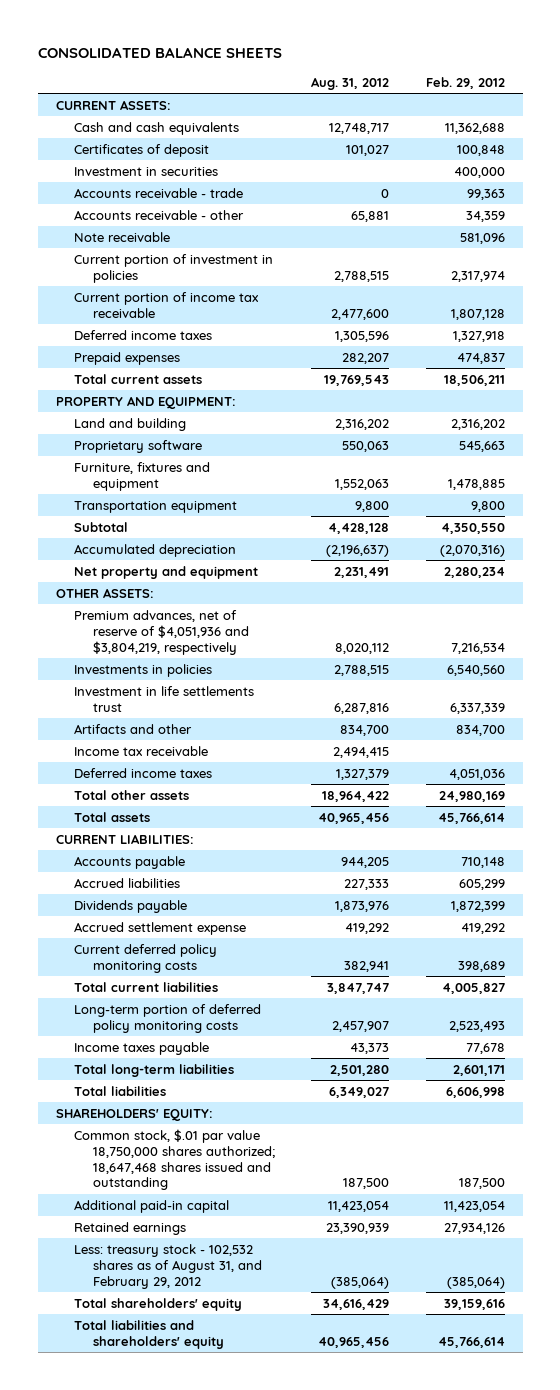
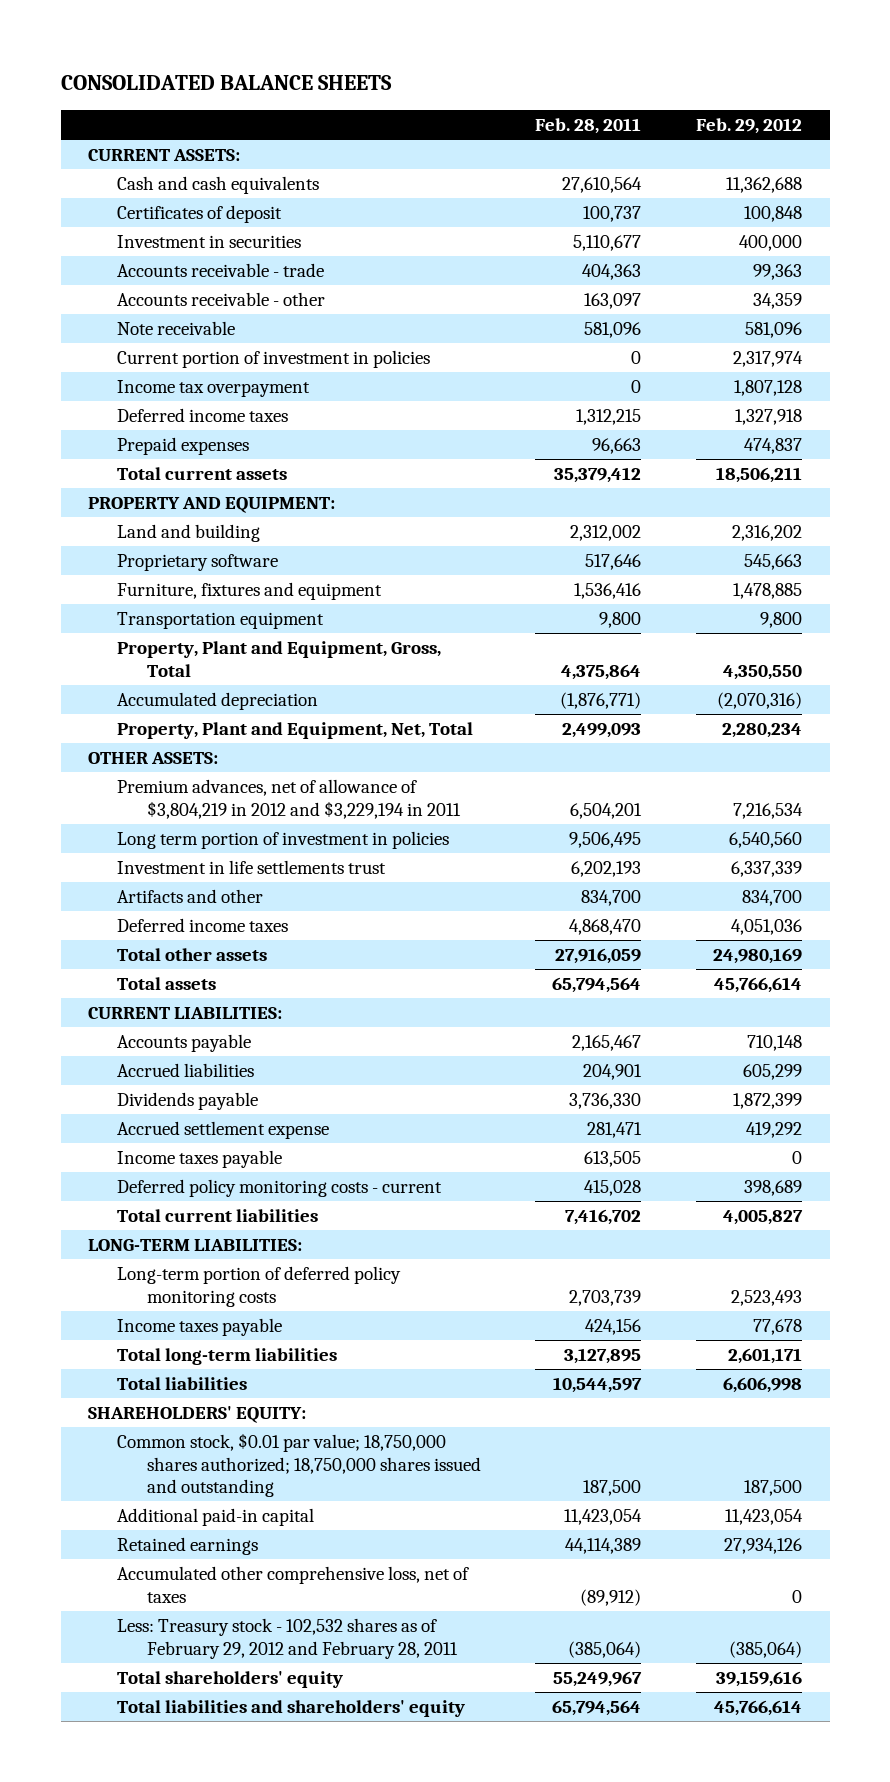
[311,76,390,90] Aug. 31, 2012 -> none
none -> [535,117,642,134] Feb. 28, 2011
[74,291,260,318] Current portion of income tax receivable -> [117,380,311,398] Income tax overpayment
[74,521,129,532] Subtotal -> [117,641,442,677] Property, Plant and Equipment, Gross, Total
[74,565,259,579] Net property and equipment -> [117,722,474,740] Property, Plant and Equipment, Net, Total
[74,609,250,655] Premium advances, net of reserve of $4,051,936 and $3,804,219, respectively -> [117,779,461,819] Premium advances, net of allowance of $3,804,219 in 2012 and $3,229,194 in 2011
[74,663,213,677] Investments in policies -> [117,831,450,850] Long term portion of investment in policies
[74,745,209,756] Income tax receivable -> none
none -> [117,1150,283,1169] Income taxes payable
[74,943,218,973] Current deferred policy monitoring costs -> [117,1179,443,1198] Deferred policy monitoring costs - current
none -> [88,1239,303,1252] LONG-TERM LIABILITIES:
[74,1128,276,1191] Common stock, $.01 par value 18,750,000 shares authorized; 18,647,468 shares issued and outstanding -> [117,1433,481,1497] Common stock, $0.01 par value; 18,750,000 shares authorized; 18,750,000 shares issued and outstanding
none -> [117,1566,470,1603] Accumulated other comprehensive loss, net of taxes
[74,1243,263,1289] Less: treasury stock - 102,532 shares as of August 31, and February 29, 2012 -> [117,1618,458,1659] Less: Treasury stock - 102,532 shares as of February 29, 2012 and February 28, 2011

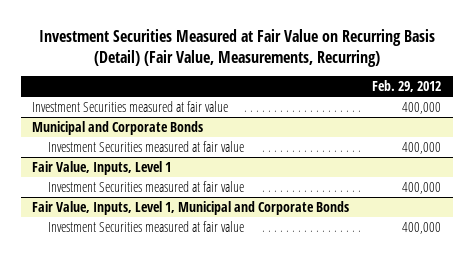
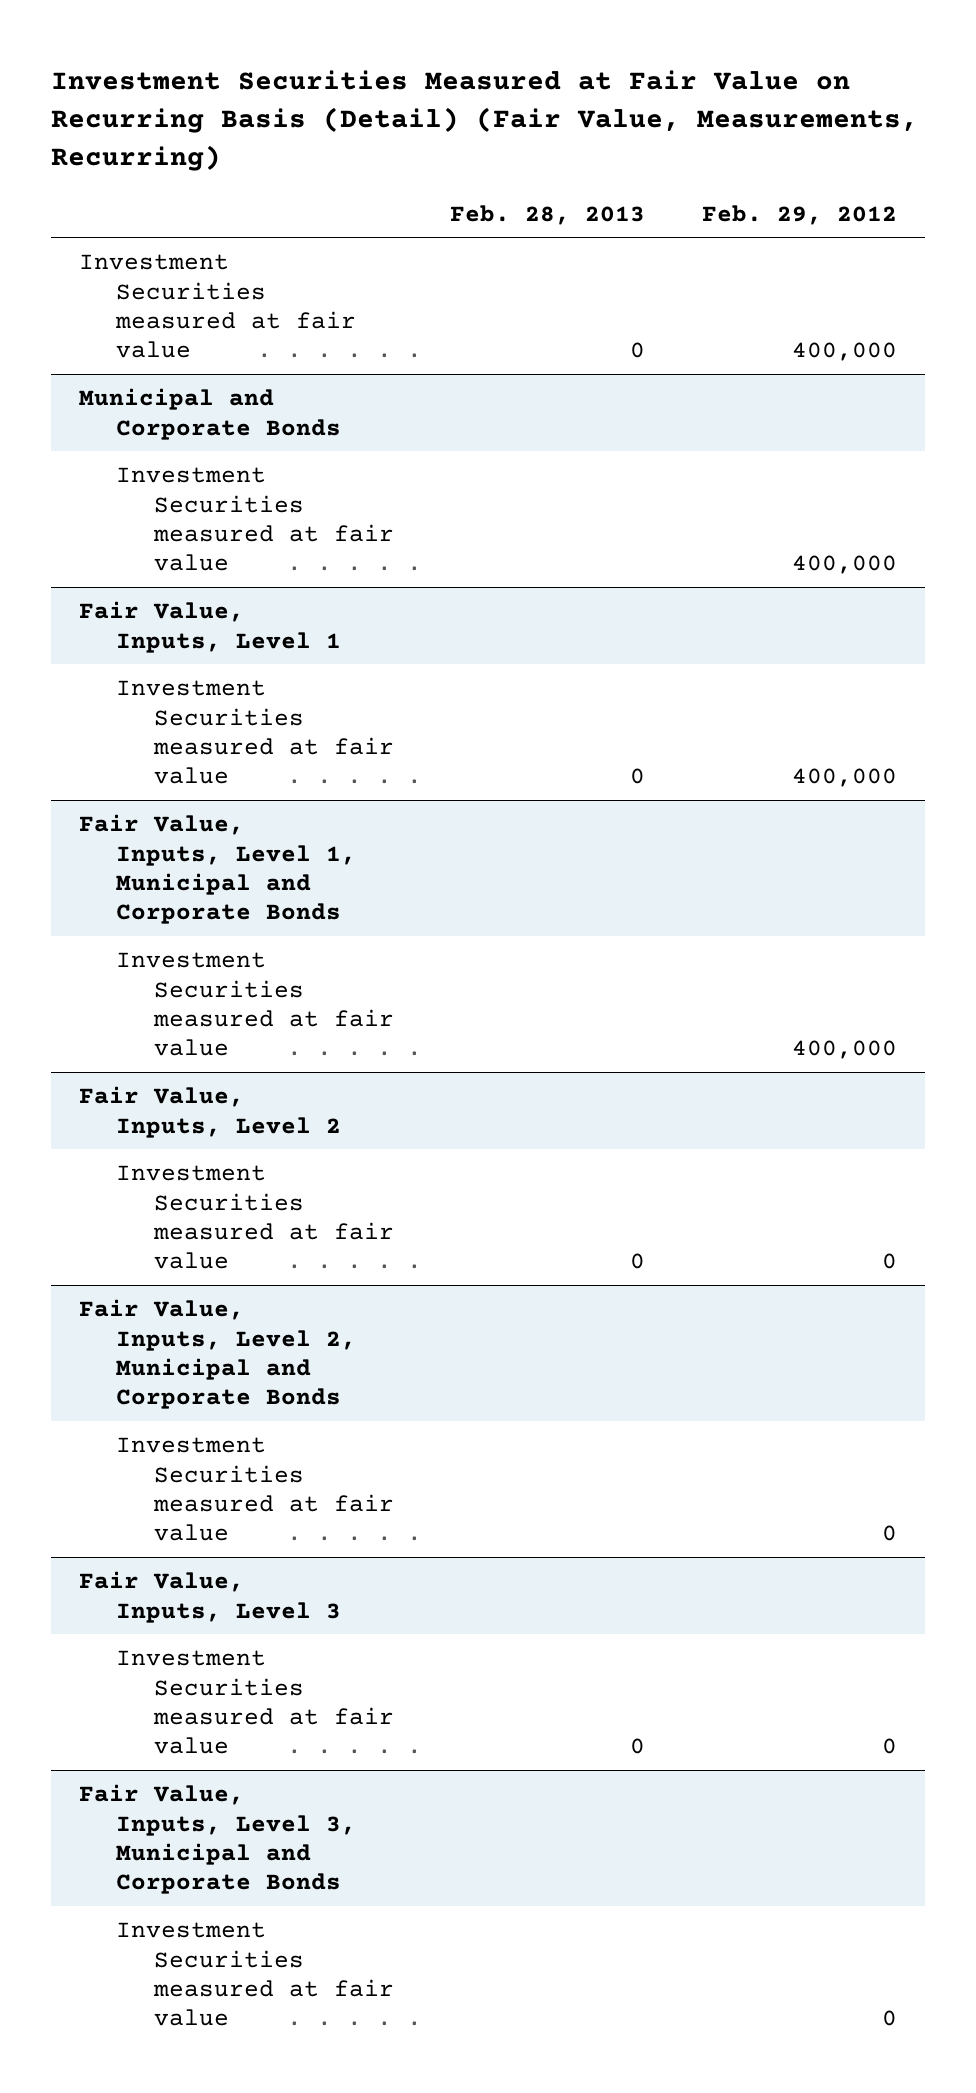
none -> [450,204,646,225] Feb. 28, 2013
none -> [79,1086,342,1138] Fair Value, Inputs, Level 2
none -> [116,1165,394,1270] Investment Securities measured at fair value
none -> [79,1299,357,1410] Fair Value, Inputs, Level 2, Municipal and Corporate Bonds
none -> [116,1437,394,1542] Investment Securities measured at fair value
none -> [79,1571,342,1623] Fair Value, Inputs, Level 3
none -> [116,1650,394,1755] Investment Securities measured at fair value
none -> [79,1784,357,1895] Fair Value, Inputs, Level 3, Municipal and Corporate Bonds
none -> [116,1922,394,2027] Investment Securities measured at fair value

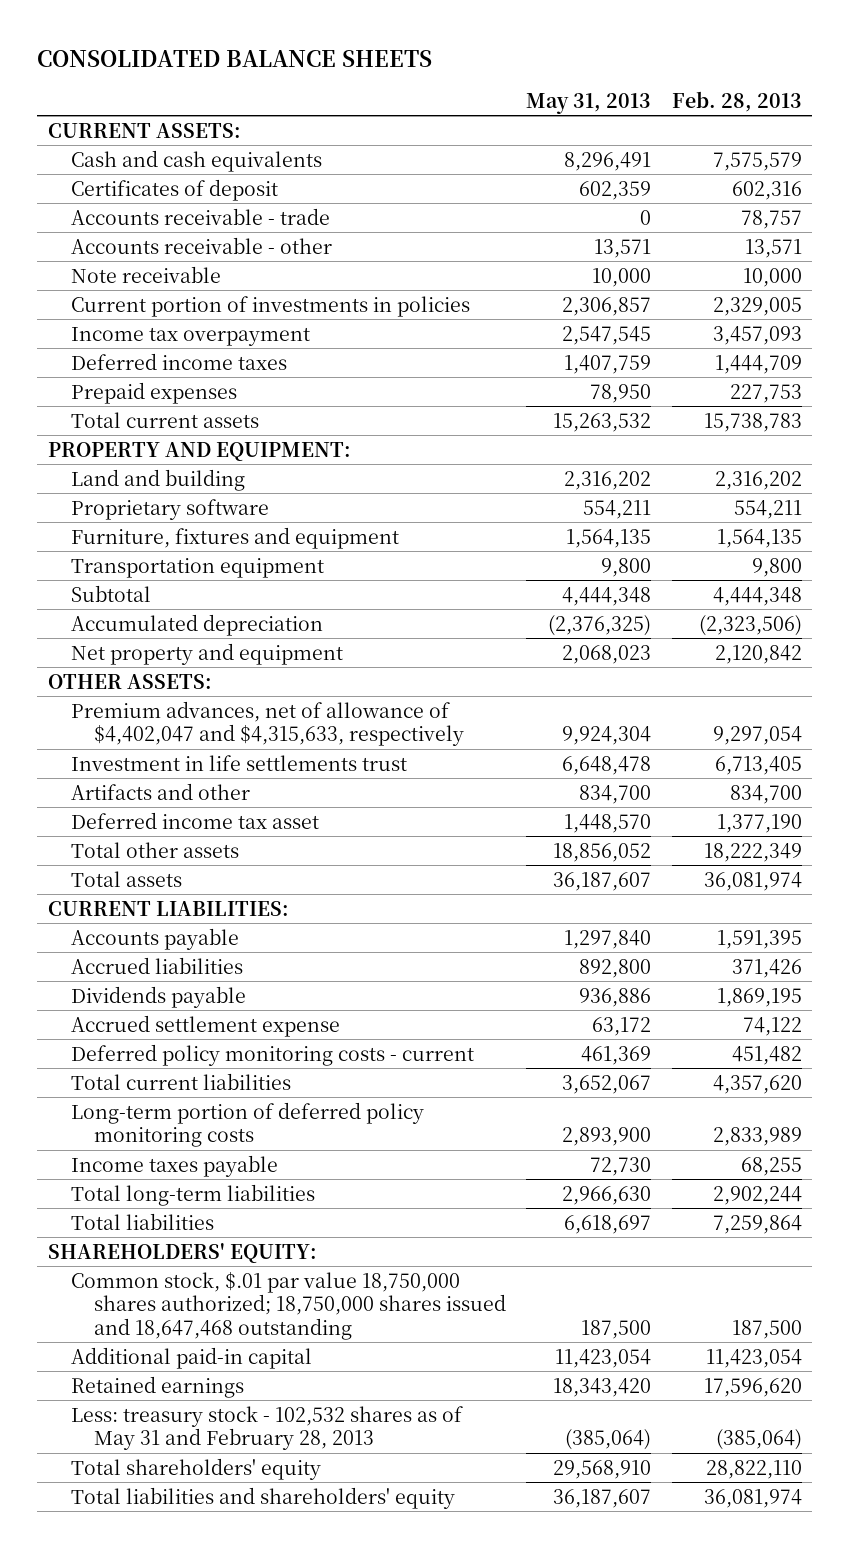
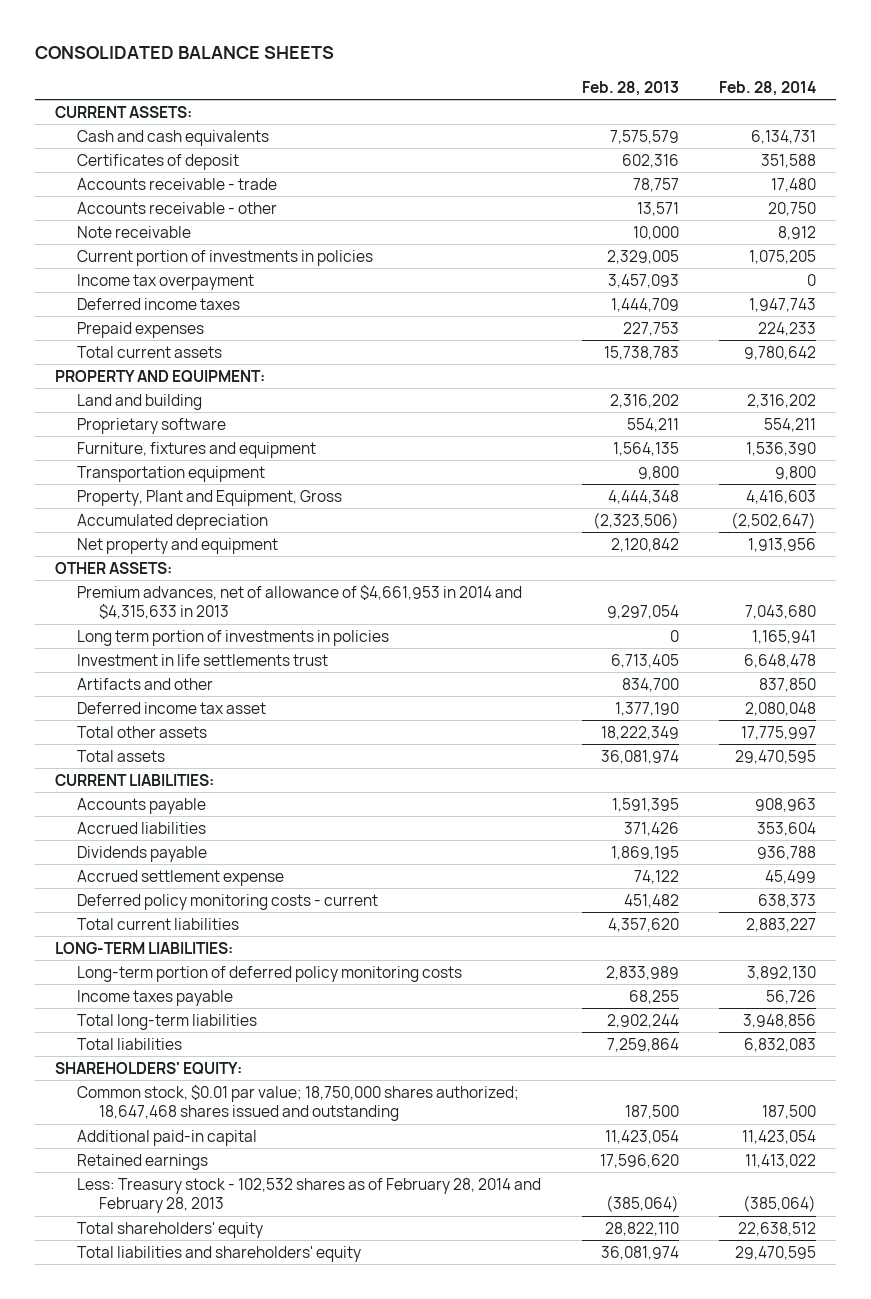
[526,92,652,114] May 31, 2013 -> none
none -> [718,80,816,96] Feb. 28, 2014
[70,584,151,602] Subtotal -> [77,489,343,506] Property, Plant and Equipment, Gross
[70,700,464,747] Premium advances, net of allowance of $4,402,047 and $4,315,633, respectively -> [77,584,523,620] Premium advances, net of allowance of $4,661,953 in 2014 and $4,315,633 in 2013
none -> [77,629,390,646] Long term portion of investments in policies
none -> [55,941,234,954] LONG-TERM LIABILITIES:
[70,1271,506,1340] Common stock, $.01 par value 18,750,000 shares authorized; 18,750,000 shares issued and 18,647,468 outstanding -> [77,1084,520,1122] Common stock, $0.01 par value; 18,750,000 shares authorized; 18,647,468 shares issued and outstanding
[70,1405,463,1451] Less: treasury stock - 102,532 shares as of May 31 and February 28, 2013 -> [77,1177,542,1214] Less: Treasury stock - 102,532 shares as of February 28, 2014 and February 28, 2013

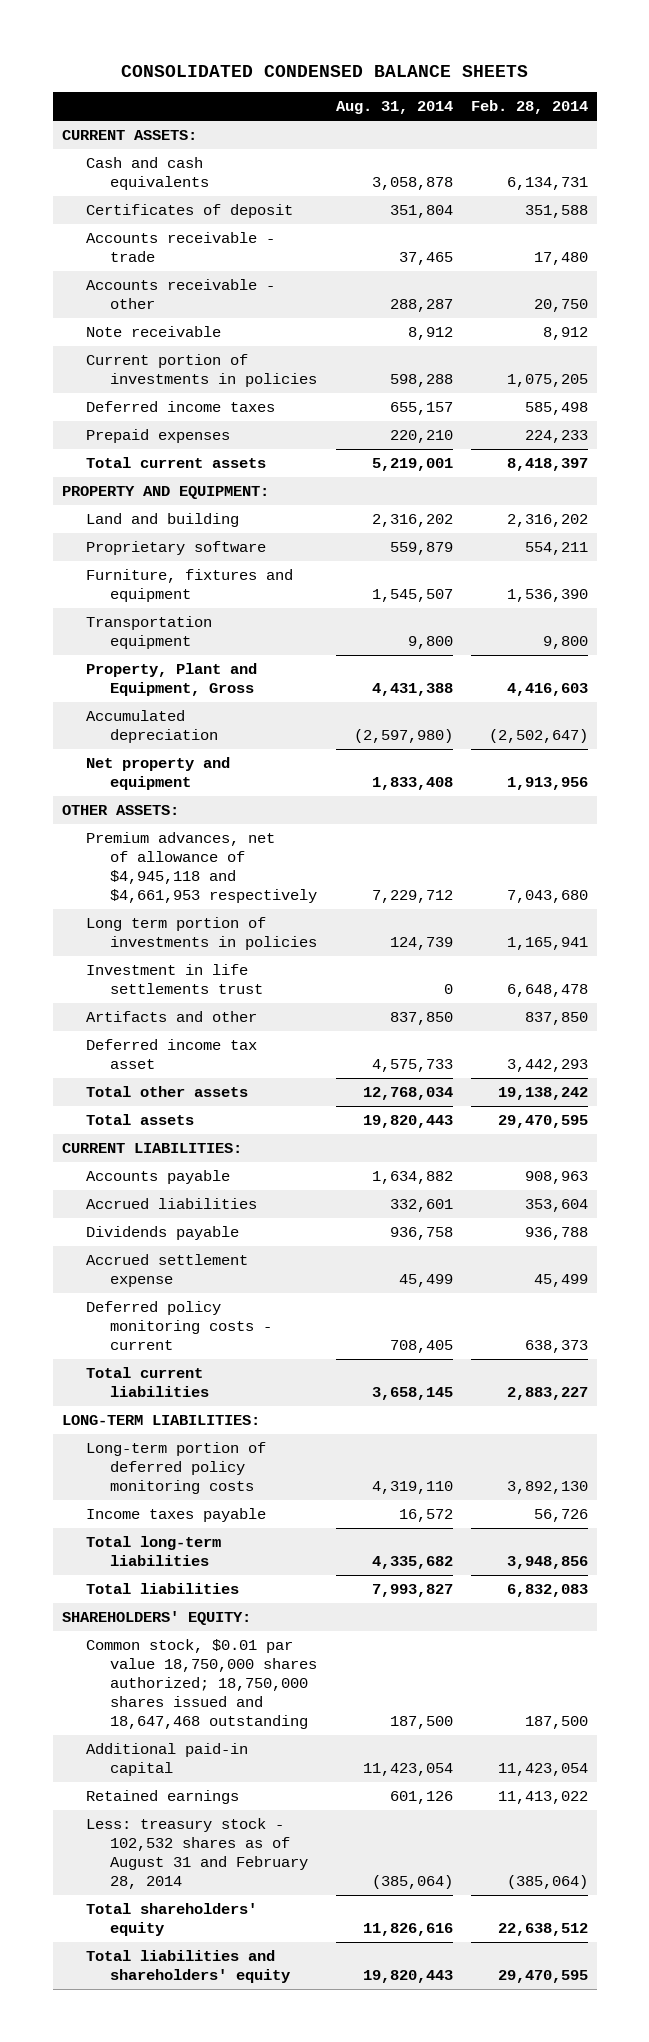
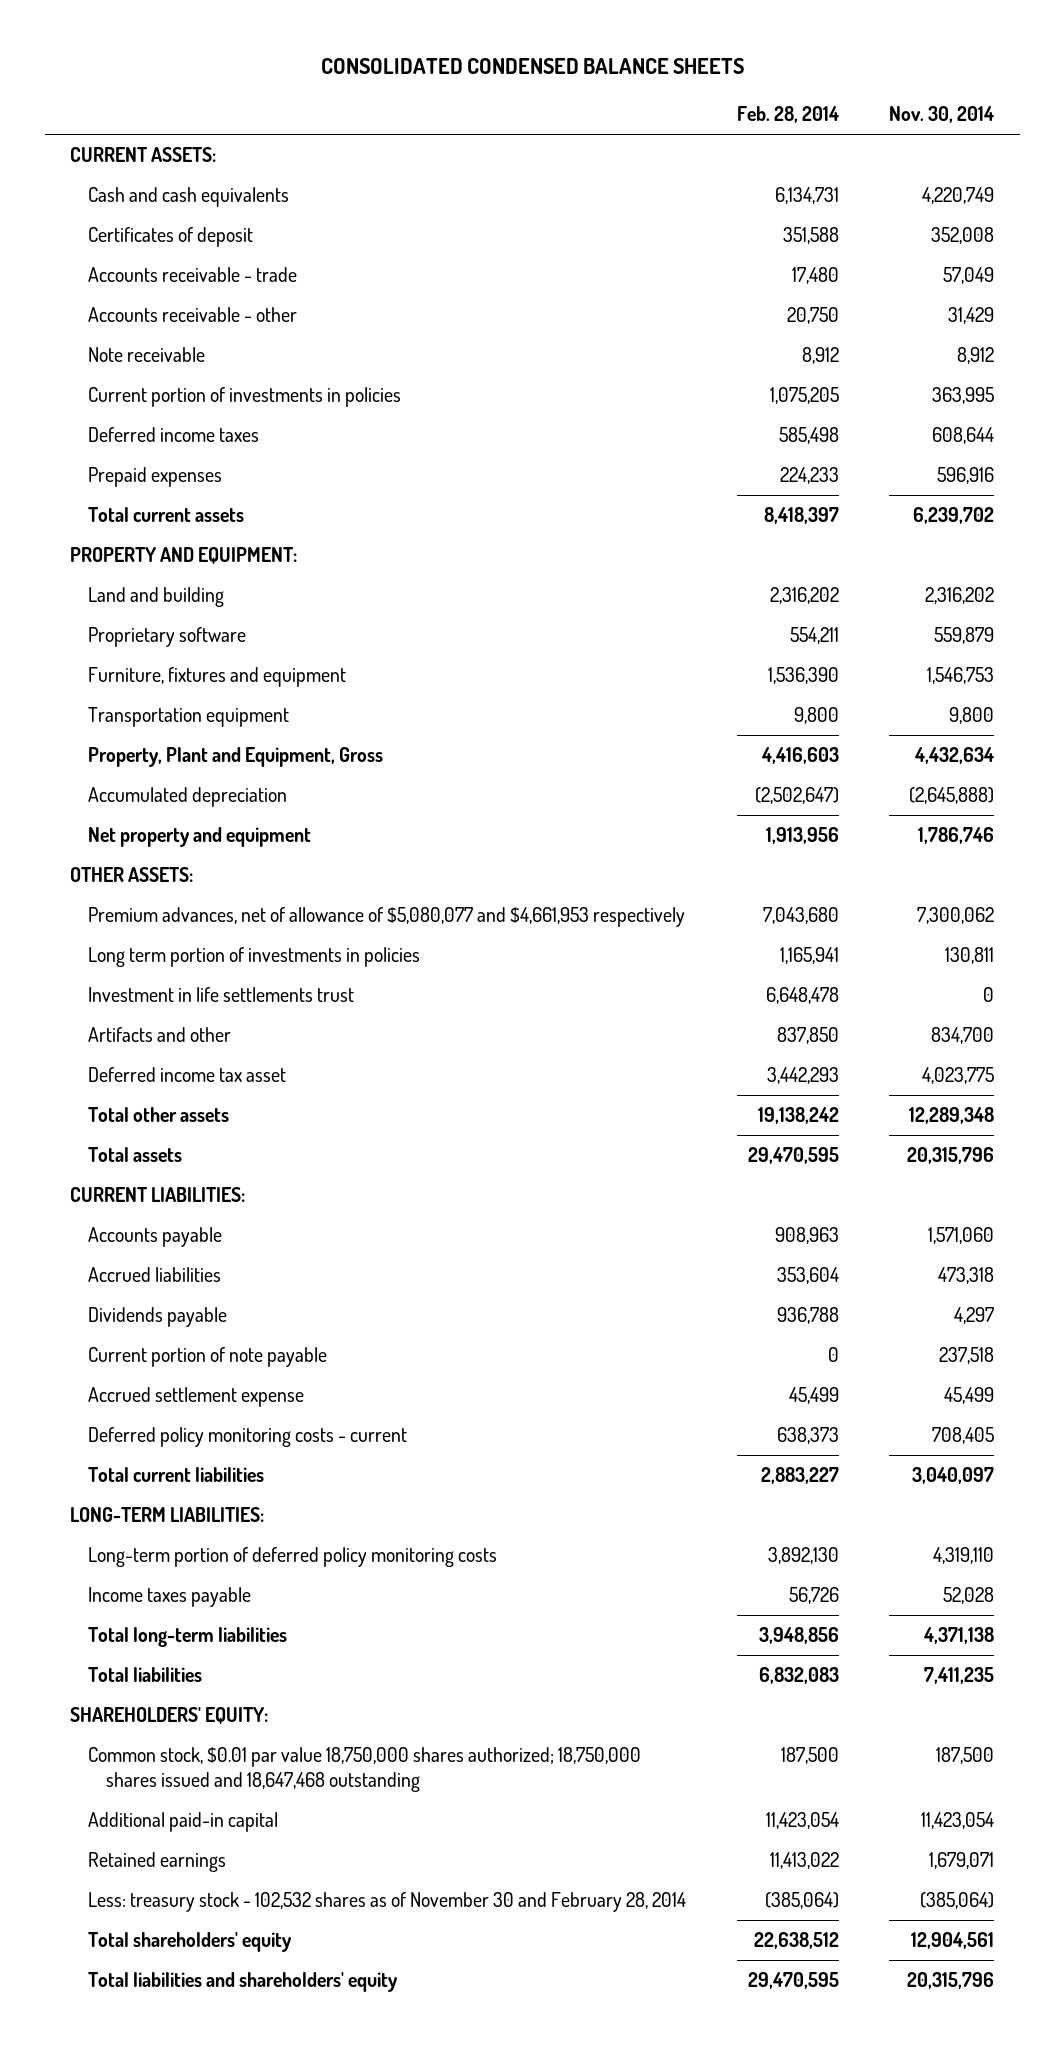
[335,101,453,115] Aug. 31, 2014 -> none
none -> [889,105,995,123] Nov. 30, 2014
[86,832,318,904] Premium advances, net of allowance of $4,945,118 and $4,661,953 respectively -> [88,907,686,928] Premium advances, net of allowance of $5,080,077 and $4,661,953 respectively
none -> [88,1347,328,1368] Current portion of note payable
[86,1818,309,1890] Less: treasury stock - 102,532 shares as of August 31 and February 28, 2014 -> [88,1892,687,1913] Less: treasury stock - 102,532 shares as of November 30 and February 28, 2014

